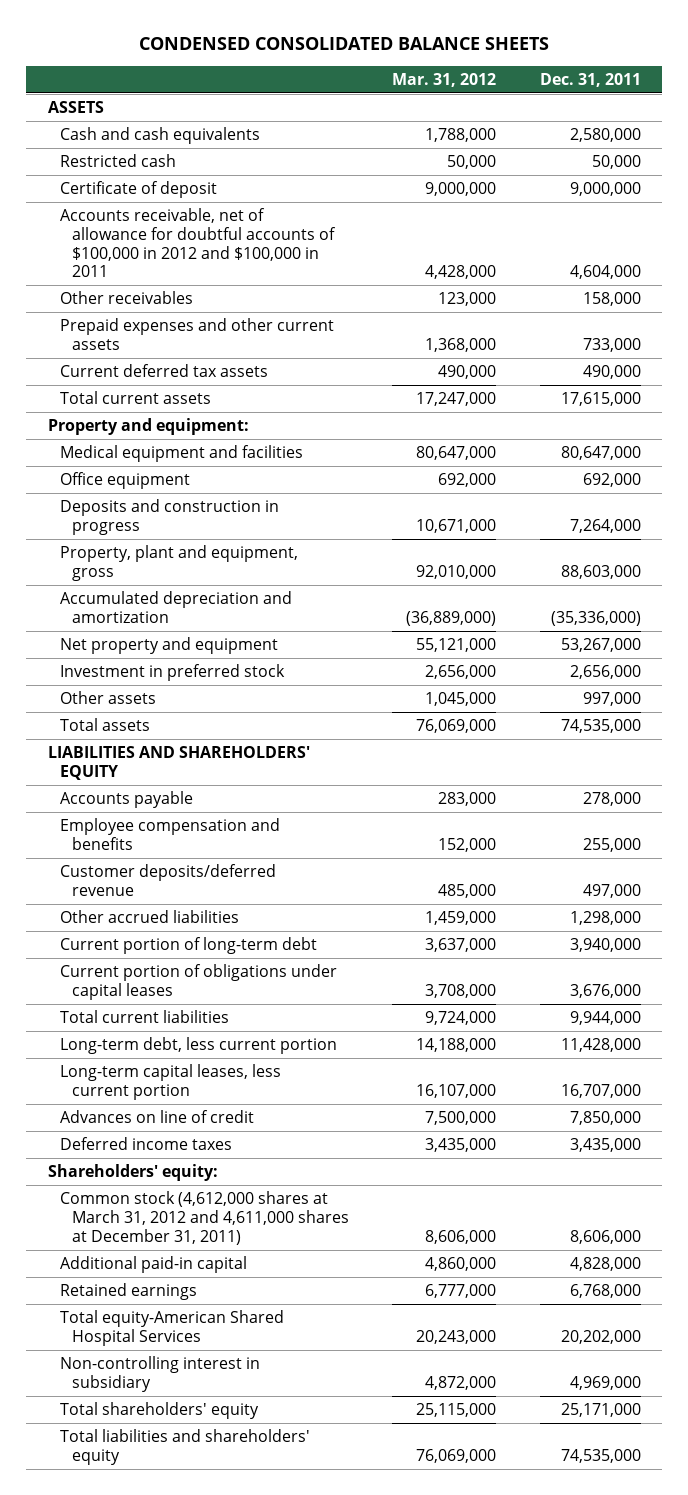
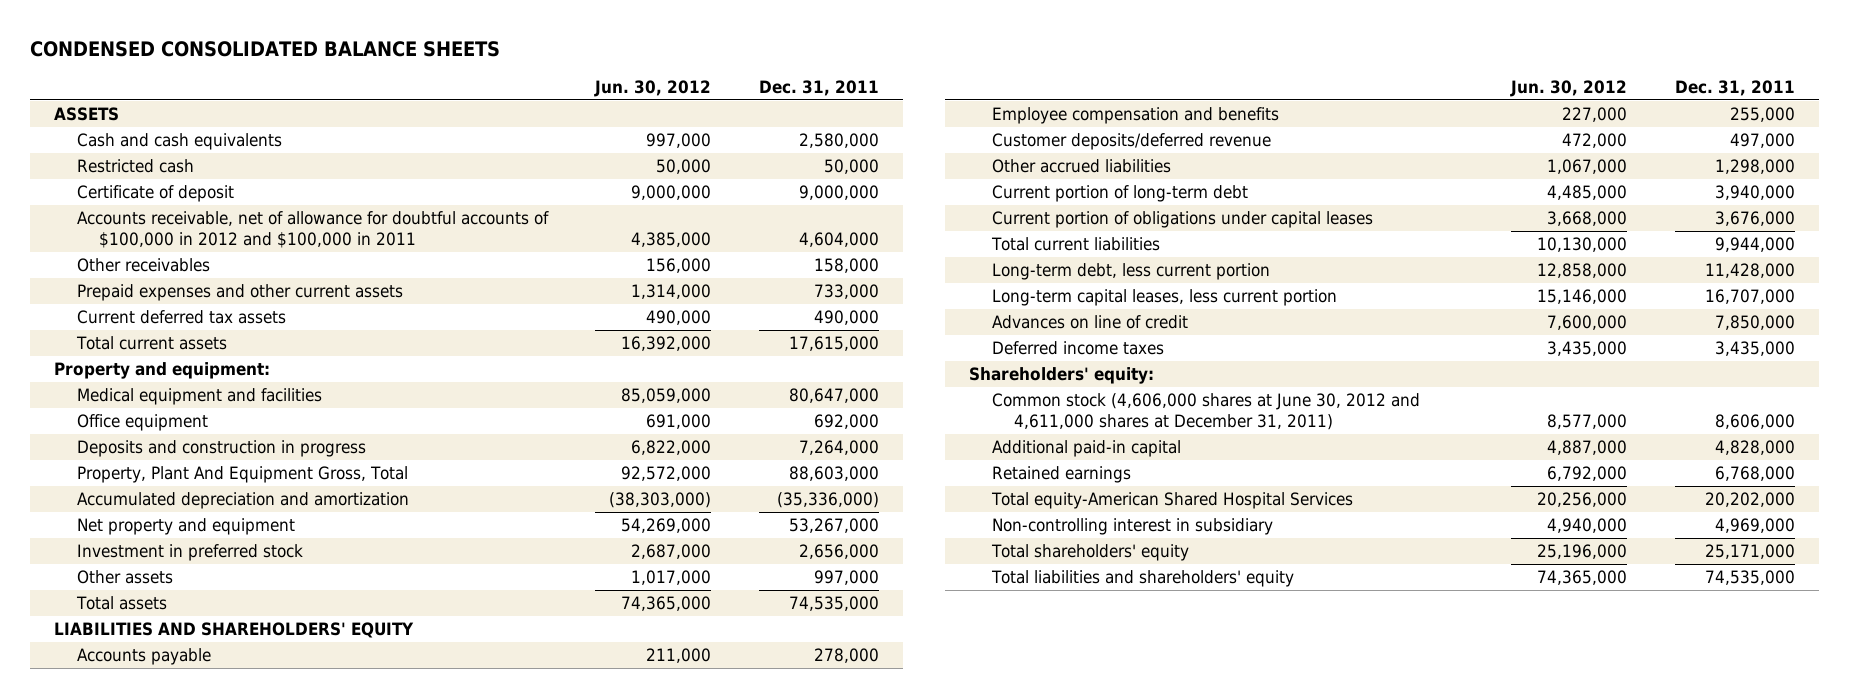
[392,72,497,87] Mar. 31, 2012 -> none
none -> [594,79,712,97] Jun. 30, 2012
[59,545,298,581] Property, plant and equipment, gross -> [76,466,408,484] Property, Plant And Equipment Gross, Total
[59,1191,350,1245] Common stock (4,612,000 shares at March 31, 2012 and 4,611,000 shares at December 31, 2011) -> [991,393,1420,430] Common stock (4,606,000 shares at June 30, 2012 and 4,611,000 shares at December 31, 2011)

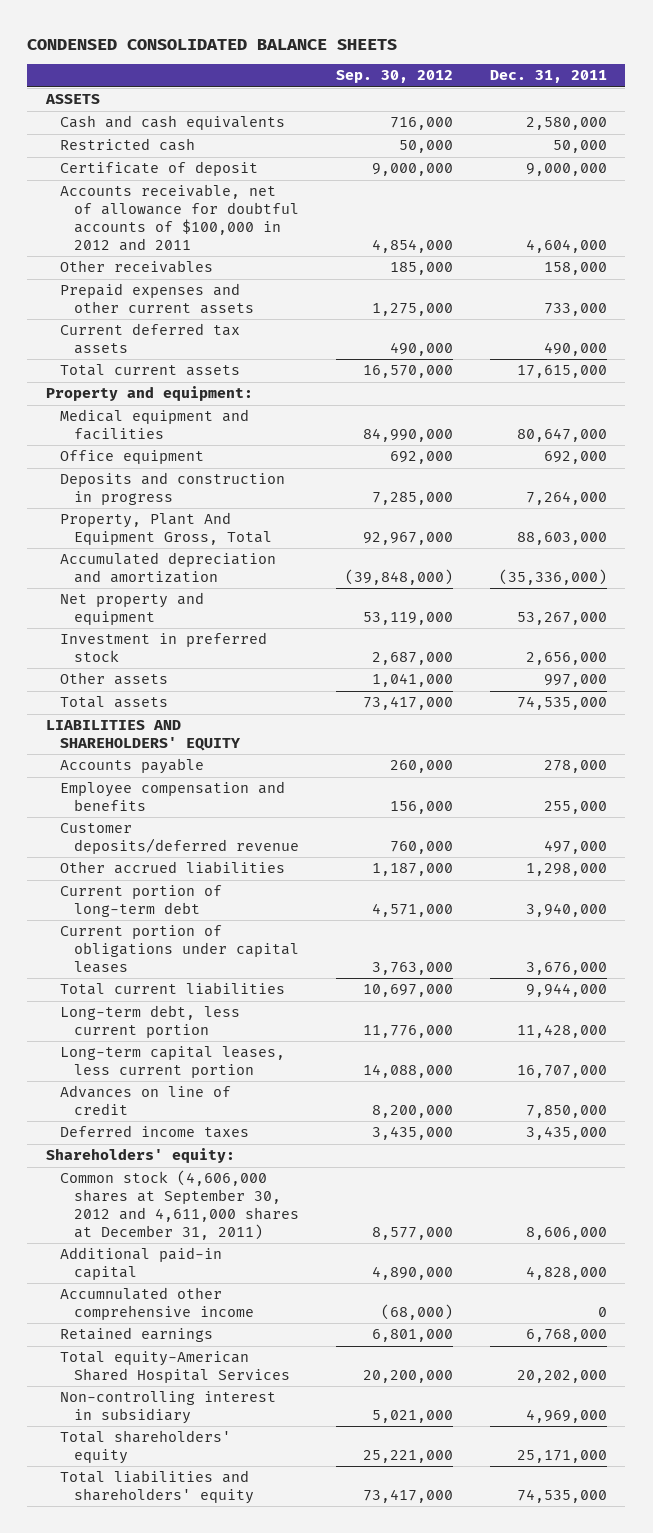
[594,79,712,97] Jun. 30, 2012 -> none
none -> [335,70,453,84] Sep. 30, 2012
[76,211,549,248] Accounts receivable, net of allowance for doubtful accounts of $100,000 in 2012 and $100,000 in 2011 -> [59,184,299,252] Accounts receivable, net of allowance for doubtful accounts of $100,000 in 2012 and 2011
[991,393,1420,430] Common stock (4,606,000 shares at June 30, 2012 and 4,611,000 shares at December 31, 2011) -> [59,1170,299,1241] Common stock (4,606,000 shares at September 30, 2012 and 4,611,000 shares at December 31, 2011)
none -> [59,1287,254,1321] Accumnulated other comprehensive income

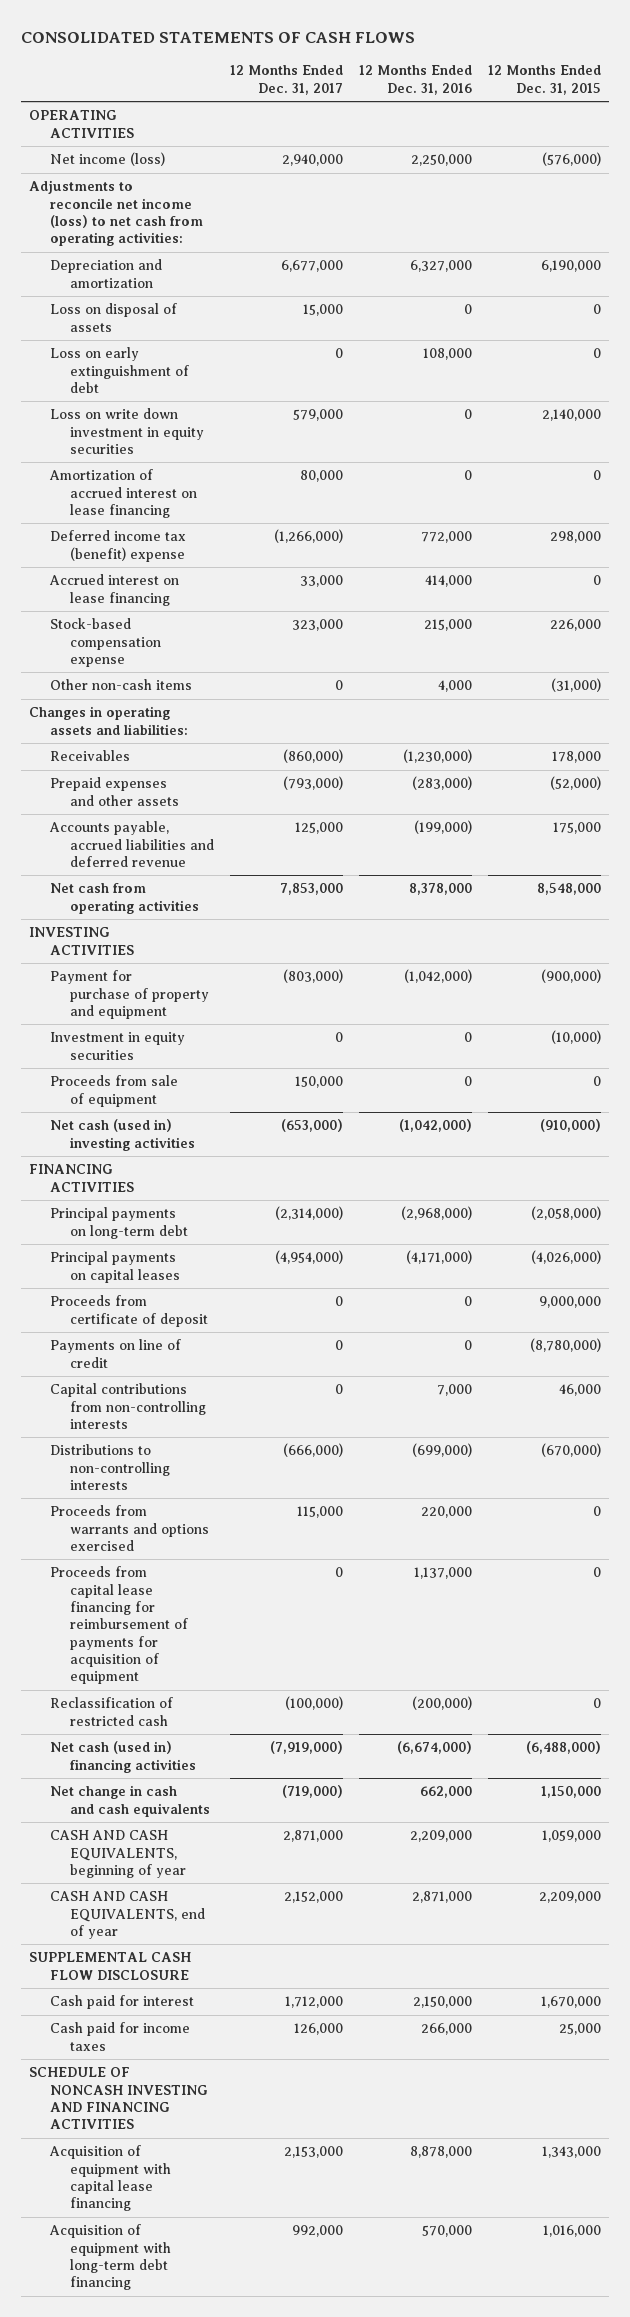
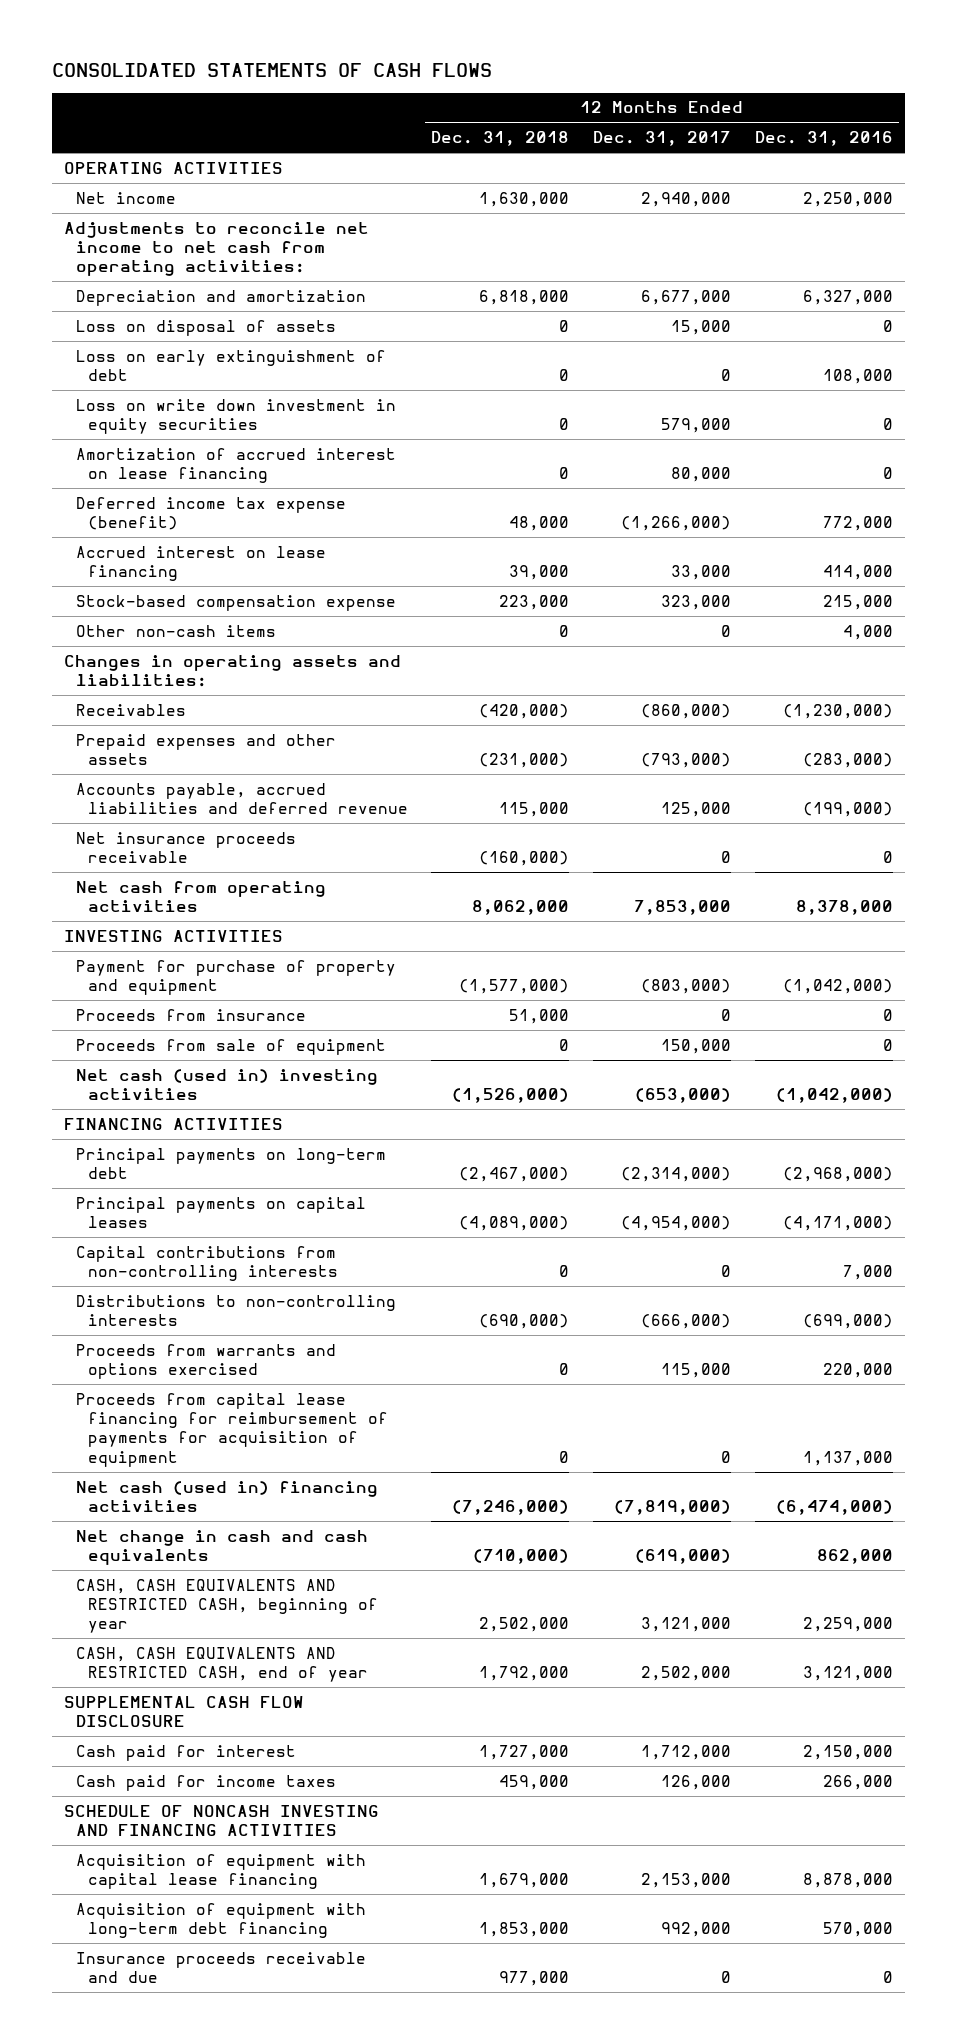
[487,65,601,95] 12 Months Ended Dec. 31, 2015 -> none
none -> [431,131,570,147] Dec. 31, 2018
[49,152,165,167] Net income (loss) -> [75,191,176,204] Net income
[28,180,203,247] Adjustments to reconcile net income (loss) to net cash from operating activities: -> [64,221,370,277] Adjustments to reconcile net income to net cash from operating activities:
[49,530,186,562] Deferred income tax (benefit) expense -> [75,496,346,531] Deferred income tax expense (benefit)
none -> [75,831,296,864] Net insurance proceeds receivable
[49,1032,185,1060] Investment in equity securities -> none
none -> [75,1008,306,1021] Proceeds from insurance
[49,1295,209,1327] Proceeds from certificate of deposit -> none
[49,1339,181,1368] Payments on line of credit -> none
[49,1697,173,1726] Reclassification of restricted cash -> none
[270,1741,344,1755] (7,919,000) -> [614,1500,732,1516] (7,819,000)
[397,1741,473,1755] (6,674,000) -> [776,1500,894,1516] (6,474,000)
[282,1785,344,1799] (719,000) -> [635,1549,732,1565] (619,000)
[420,1786,473,1799] 662,000 -> [817,1549,894,1565] 862,000
[49,1830,187,1878] CASH AND CASH EQUIVALENTS, beginning of year -> [75,1578,378,1634] CASH, CASH EQUIVALENTS AND RESTRICTED CASH, beginning of year
[283,1830,344,1843] 2,871,000 -> [641,1617,732,1633] 3,121,000
[410,1830,473,1843] 2,209,000 -> [803,1617,894,1633] 2,259,000
[49,1891,206,1939] CASH AND CASH EQUIVALENTS, end of year -> [75,1646,368,1683] CASH, CASH EQUIVALENTS AND RESTRICTED CASH, end of year
[284,1891,344,1904] 2,152,000 -> [641,1666,732,1682] 2,502,000
[412,1891,473,1904] 2,871,000 -> [803,1666,894,1682] 3,121,000
none -> [75,1951,366,1984] Insurance proceeds receivable and due

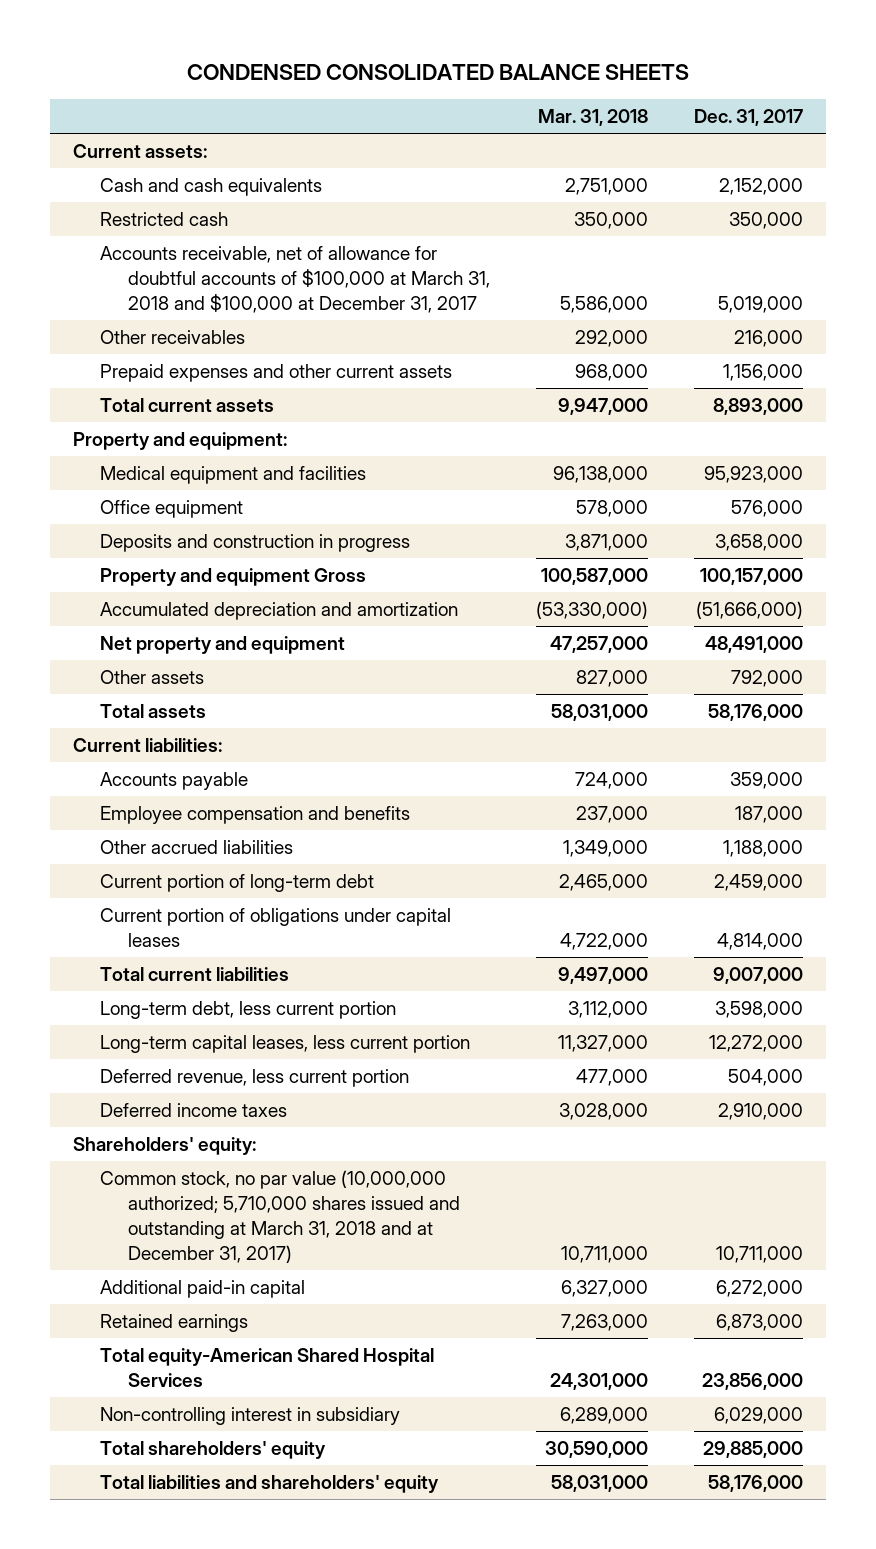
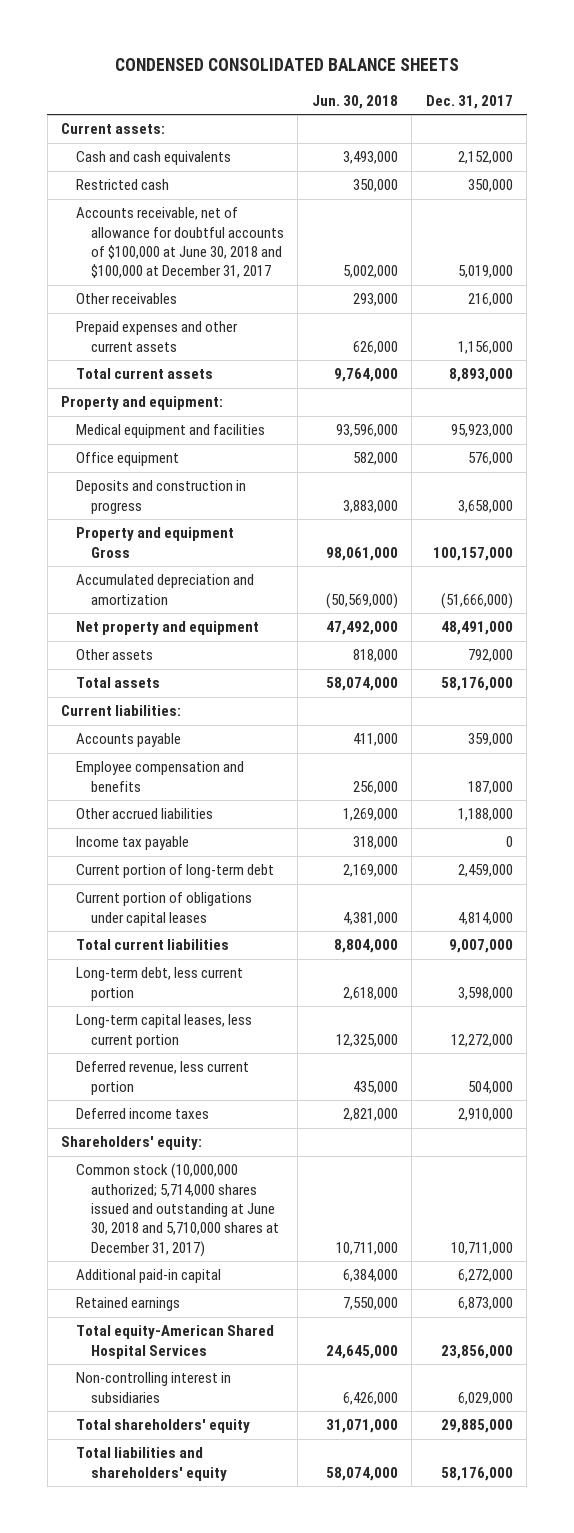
[538,108,649,126] Mar. 31, 2018 -> none
none -> [311,94,398,109] Jun. 30, 2018
[100,246,490,313] Accounts receivable, net of allowance for doubtful accounts of $100,000 at March 31, 2018 and $100,000 at December 31, 2017 -> [76,207,285,279] Accounts receivable, net of allowance for doubtful accounts of $100,000 at June 30, 2018 and $100,000 at December 31, 2017
none -> [76,836,190,851] Income tax payable
[100,1170,460,1263] Common stock, no par value (10,000,000 authorized; 5,710,000 shares issued and outstanding at March 31, 2018 and at December 31, 2017) -> [76,1163,280,1257] Common stock (10,000,000 authorized; 5,714,000 shares issued and outstanding at June 30, 2018 and 5,710,000 shares at December 31, 2017)
[100,1407,401,1426] Non-controlling interest in subsidiary -> [76,1372,232,1403] Non-controlling interest in subsidiaries

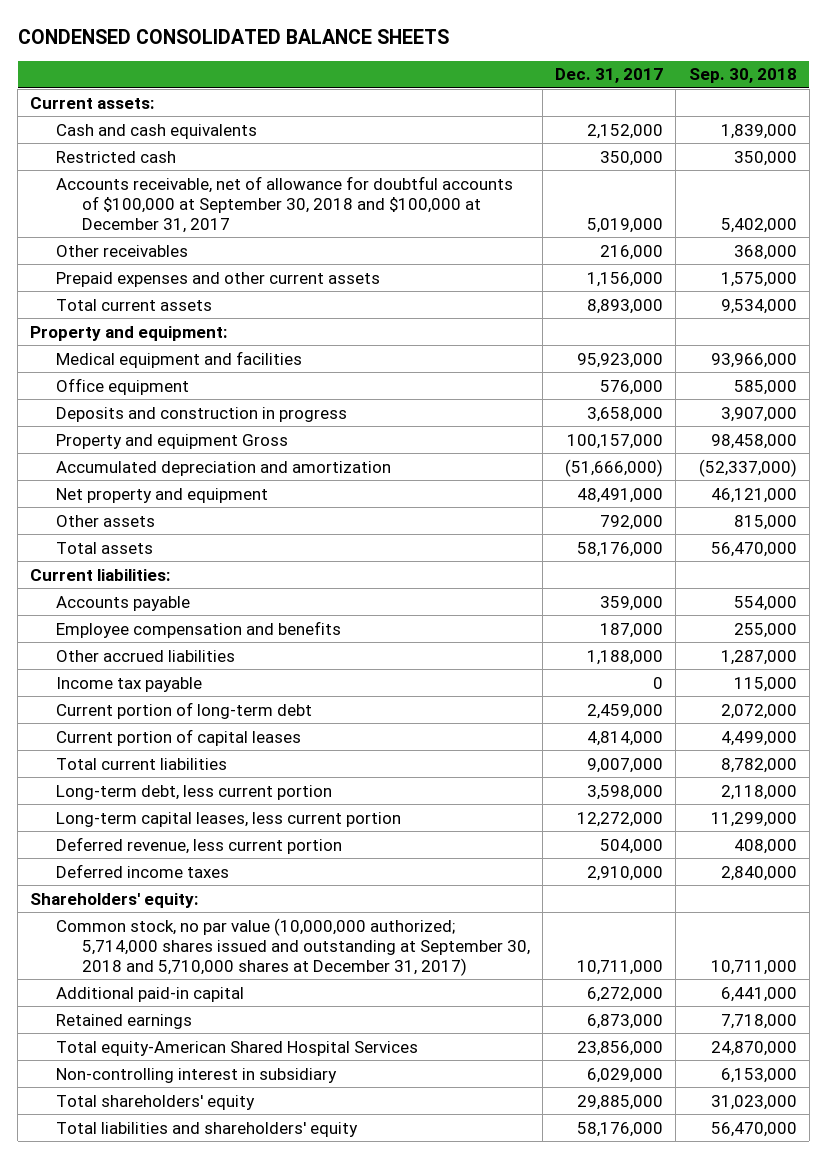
[311,94,398,109] Jun. 30, 2018 -> none
none -> [688,68,797,84] Sep. 30, 2018
[76,207,285,279] Accounts receivable, net of allowance for doubtful accounts of $100,000 at June 30, 2018 and $100,000 at December 31, 2017 -> [56,175,514,233] Accounts receivable, net of allowance for doubtful accounts of $100,000 at September 30, 2018 and $100,000 at December 31, 2017
[76,892,253,926] Current portion of obligations under capital leases -> [56,728,302,746] Current portion of capital leases
[76,1163,280,1257] Common stock (10,000,000 authorized; 5,714,000 shares issued and outstanding at June 30, 2018 and 5,710,000 shares at December 31, 2017) -> [56,917,530,976] Common stock, no par value (10,000,000 authorized; 5,714,000 shares issued and outstanding at September 30, 2018 and 5,710,000 shares at December 31, 2017)
[76,1372,232,1403] Non-controlling interest in subsidiaries -> [56,1067,338,1083] Non-controlling interest in subsidiary

